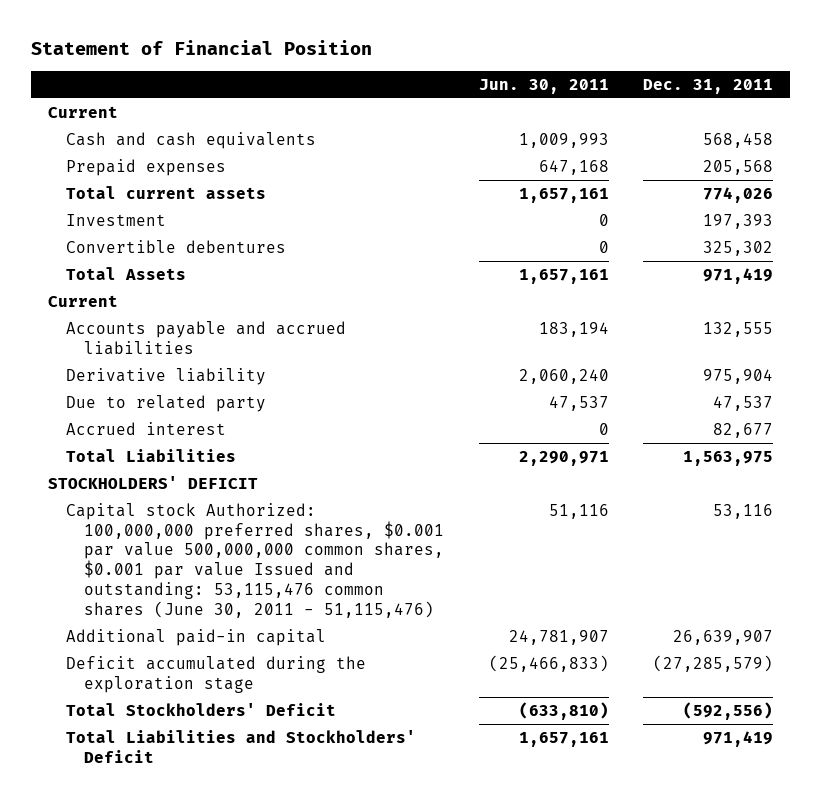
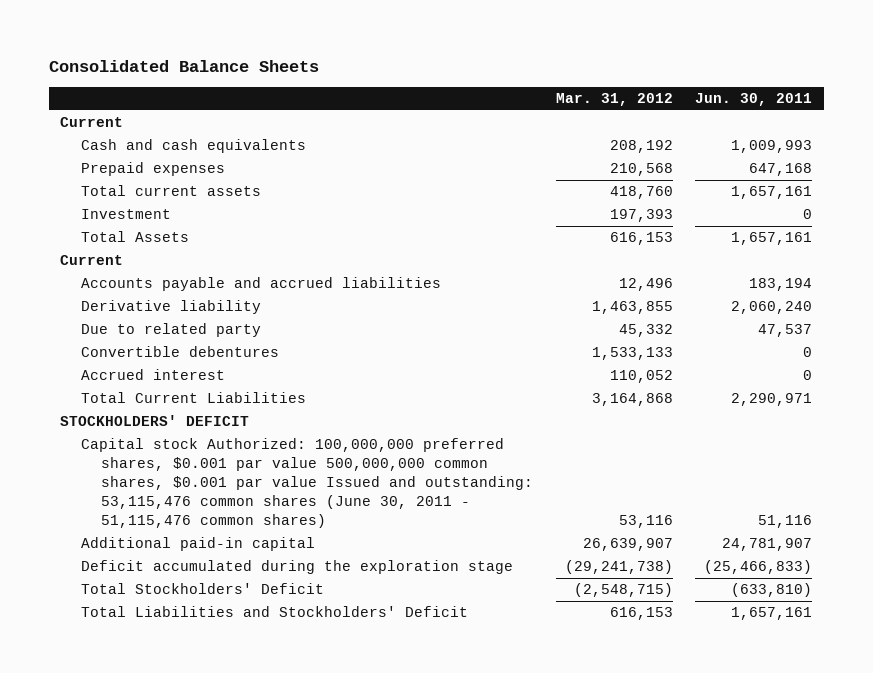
[31,40,373,56] Statement of Financial Position -> [49,59,320,72] Consolidated Balance Sheets
[642,78,773,94] Dec. 31, 2011 -> none
none -> [555,93,673,107] Mar. 31, 2012
[66,239,287,253] Convertible debentures -> [80,346,279,358] Convertible debentures
[66,448,237,462] Total Liabilities -> [80,392,306,404] Total Current Liabilities
[66,502,445,618] Capital stock Authorized: 100,000,000 preferred shares, $0.001 par value 500,000,000 common shares, $0.001 par value Issued and outstanding: 53,115,476 common shares (June 30, 2011 - 51,115,476) -> [80,438,533,528] Capital stock Authorized: 100,000,000 preferred shares, $0.001 par value 500,000,000 common shares, $0.001 par value Issued and outstanding: 53,115,476 common shares (June 30, 2011 - 51,115,476 common shares)

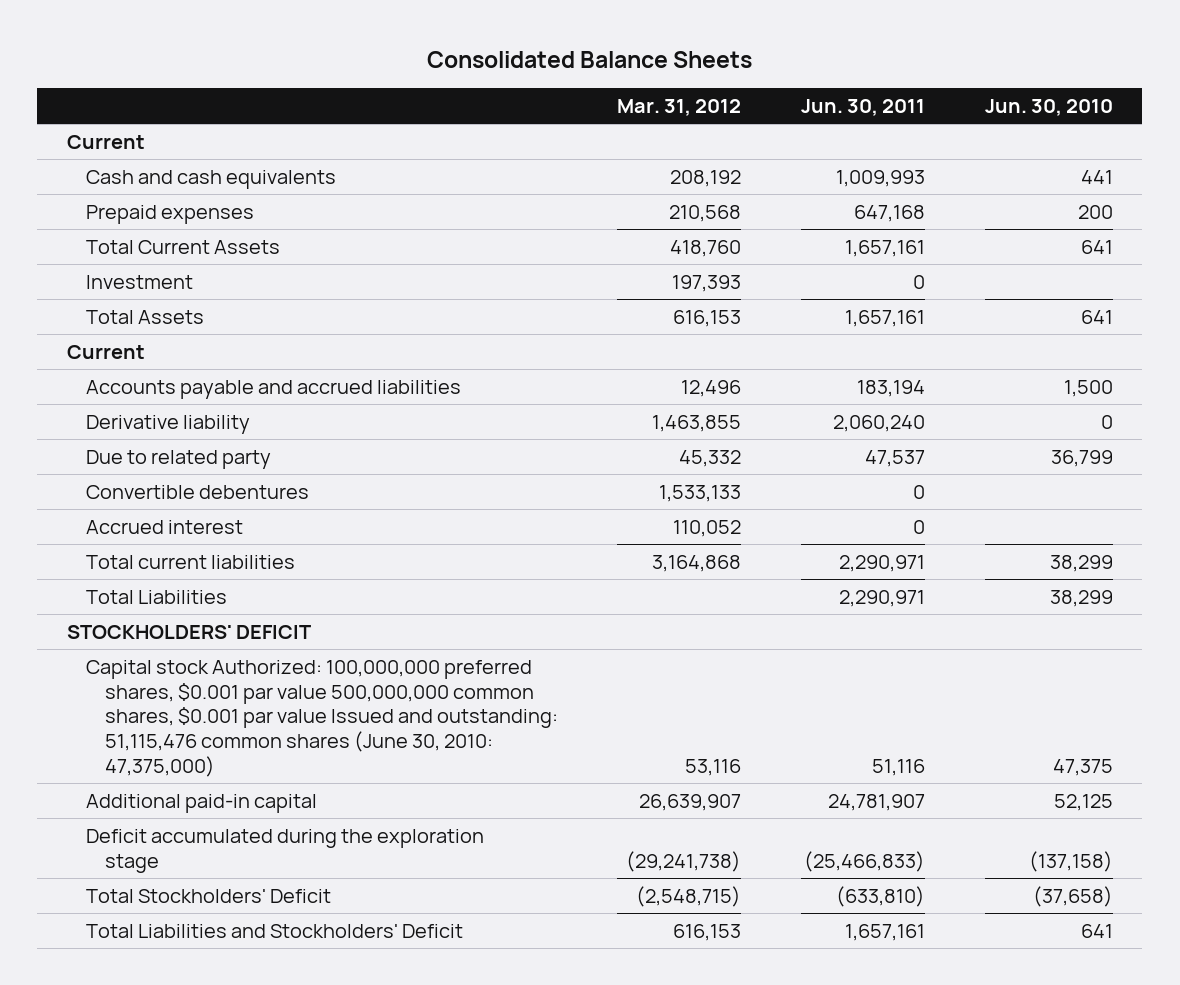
none -> [984,99,1113,117] Jun. 30, 2010
[80,185,261,197] Total current assets -> [86,239,281,254] Total Current Assets
[80,392,306,404] Total Current Liabilities -> [86,554,296,569] Total current liabilities
none -> [86,589,228,604] Total Liabilities
[80,438,533,528] Capital stock Authorized: 100,000,000 preferred shares, $0.001 par value 500,000,000 common shares, $0.001 par value Issued and outstanding: 53,115,476 common shares (June 30, 2011 - 51,115,476 common shares) -> [86,659,558,778] Capital stock Authorized: 100,000,000 preferred shares, $0.001 par value 500,000,000 common shares, $0.001 par value Issued and outstanding: 51,115,476 common shares (June 30, 2010: 47,375,000)

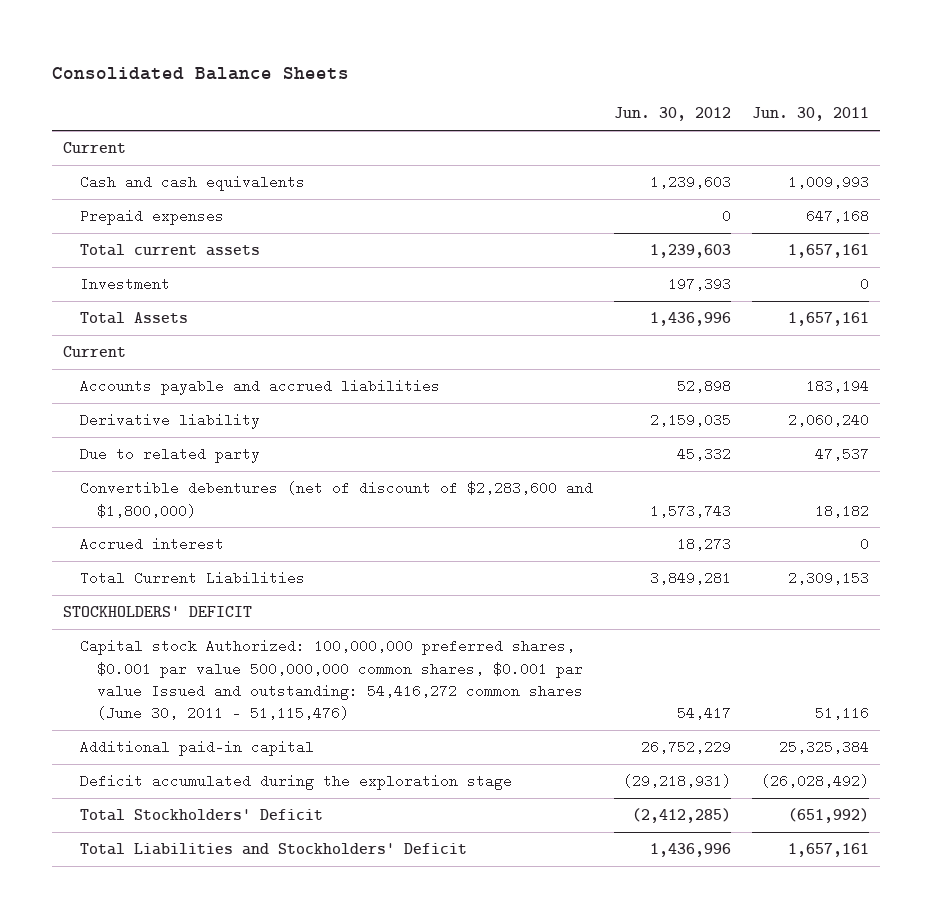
[617,99,742,117] Mar. 31, 2012 -> none
[984,99,1113,117] Jun. 30, 2010 -> none
none -> [614,107,732,122] Jun. 30, 2012
[86,239,281,254] Total Current Assets -> [80,244,261,257] Total current assets
[86,484,310,499] Convertible debentures -> none
none -> [80,481,594,518] Convertible debentures (net of discount of $2,283,600 and $1,800,000)
[86,589,228,604] Total Liabilities -> none
[86,554,296,569] Total current liabilities -> [80,571,306,586] Total Current Liabilities
[839,554,926,572] 2,290,971 -> [788,571,870,586] 2,309,153
[86,659,558,778] Capital stock Authorized: 100,000,000 preferred shares, $0.001 par value 500,000,000 common shares, $0.001 par value Issued and outstanding: 51,115,476 common shares (June 30, 2010: 47,375,000) -> [80,639,584,721] Capital stock Authorized: 100,000,000 preferred shares, $0.001 par value 500,000,000 common shares, $0.001 par value Issued and outstanding: 54,416,272 common shares (June 30, 2011 - 51,115,476)
[828,793,926,811] 24,781,907 -> [779,740,870,755] 25,325,384
[804,850,926,872] (25,466,833) -> [761,774,870,789] (26,028,492)
[836,885,926,907] (633,810) -> [788,808,870,824] (651,992)

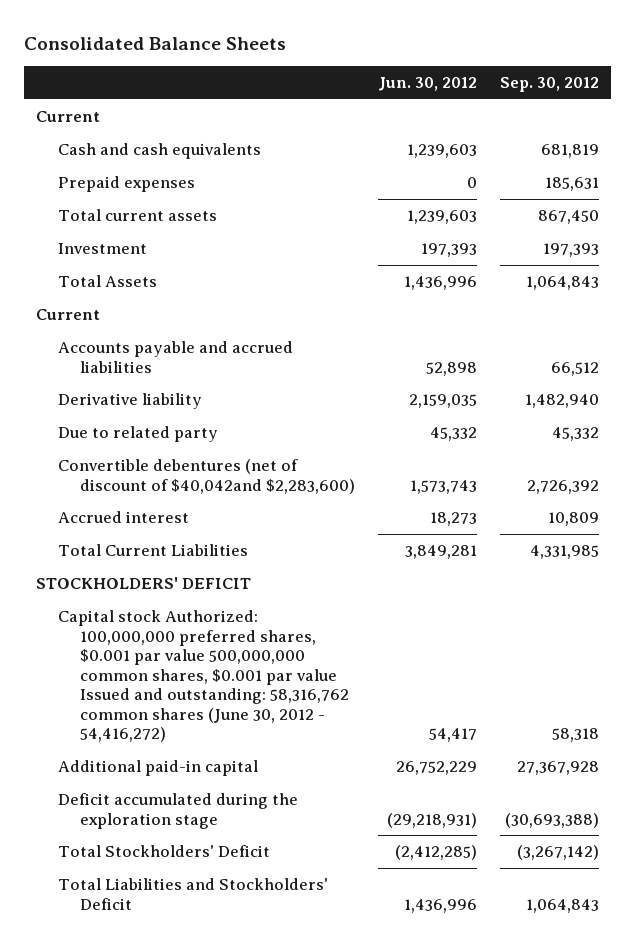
[752,107,870,122] Jun. 30, 2011 -> none
none -> [500,77,600,93] Sep. 30, 2012
[80,481,594,518] Convertible debentures (net of discount of $2,283,600 and $1,800,000) -> [58,458,356,494] Convertible debentures (net of discount of $40,042and $2,283,600)
[80,639,584,721] Capital stock Authorized: 100,000,000 preferred shares, $0.001 par value 500,000,000 common shares, $0.001 par value Issued and outstanding: 54,416,272 common shares (June 30, 2011 - 51,115,476) -> [58,609,350,743] Capital stock Authorized: 100,000,000 preferred shares, $0.001 par value 500,000,000 common shares, $0.001 par value Issued and outstanding: 58,316,762 common shares (June 30, 2012 - 54,416,272)

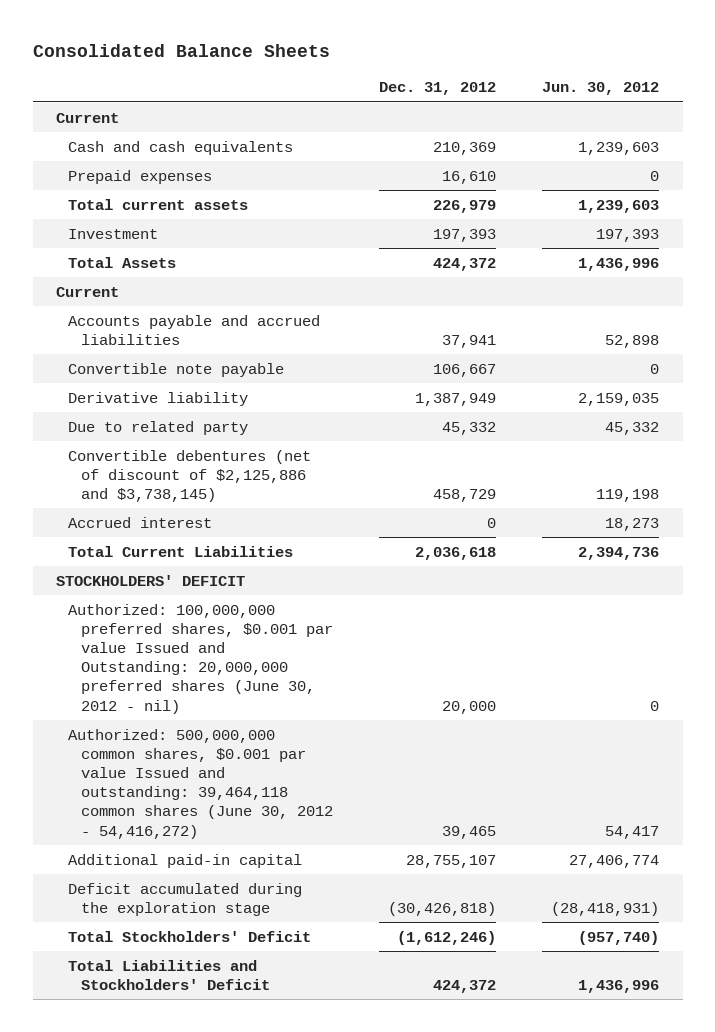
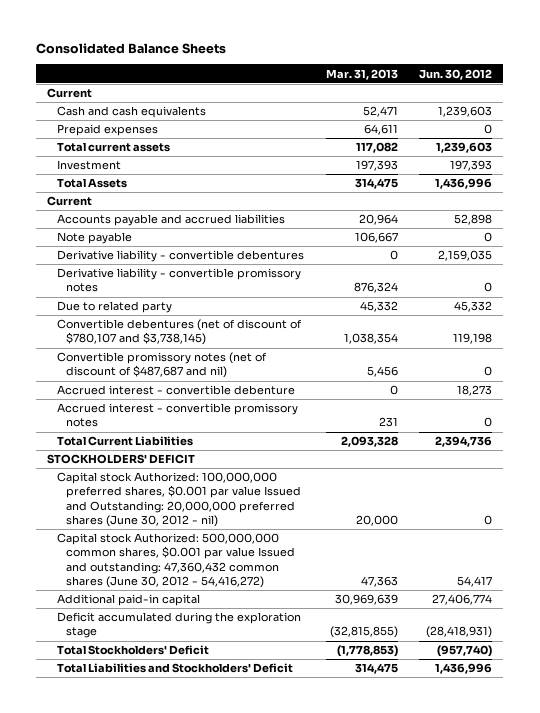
[379,82,497,96] Dec. 31, 2012 -> none
none -> [325,68,398,80] Mar. 31, 2013
[68,362,285,377] Convertible note payable -> [56,232,132,245] Note payable
[68,391,249,406] Derivative liability -> [56,250,304,263] Derivative liability - convertible debentures
none -> [56,268,301,293] Derivative liability - convertible promissory notes
[68,449,312,503] Convertible debentures (net of discount of $2,125,886 and $3,738,145) -> [56,319,302,346] Convertible debentures (net of discount of $780,107 and $3,738,145)
none -> [56,352,267,379] Convertible promissory notes (net of discount of $487,687 and nil)
[68,516,213,528] Accrued interest -> [56,385,295,396] Accrued interest - convertible debenture
none -> [56,403,298,428] Accrued interest - convertible promissory notes
[68,603,333,714] Authorized: 100,000,000 preferred shares, $0.001 par value Issued and Outstanding: 20,000,000 preferred shares (June 30, 2012 - nil) -> [56,472,301,527] Capital stock Authorized: 100,000,000 preferred shares, $0.001 par value Issued and Outstanding: 20,000,000 preferred shares (June 30, 2012 - nil)
[68,728,333,839] Authorized: 500,000,000 common shares, $0.001 par value Issued and outstanding: 39,464,118 common shares (June 30, 2012 - 54,416,272) -> [56,533,295,588] Capital stock Authorized: 500,000,000 common shares, $0.001 par value Issued and outstanding: 47,360,432 common shares (June 30, 2012 - 54,416,272)

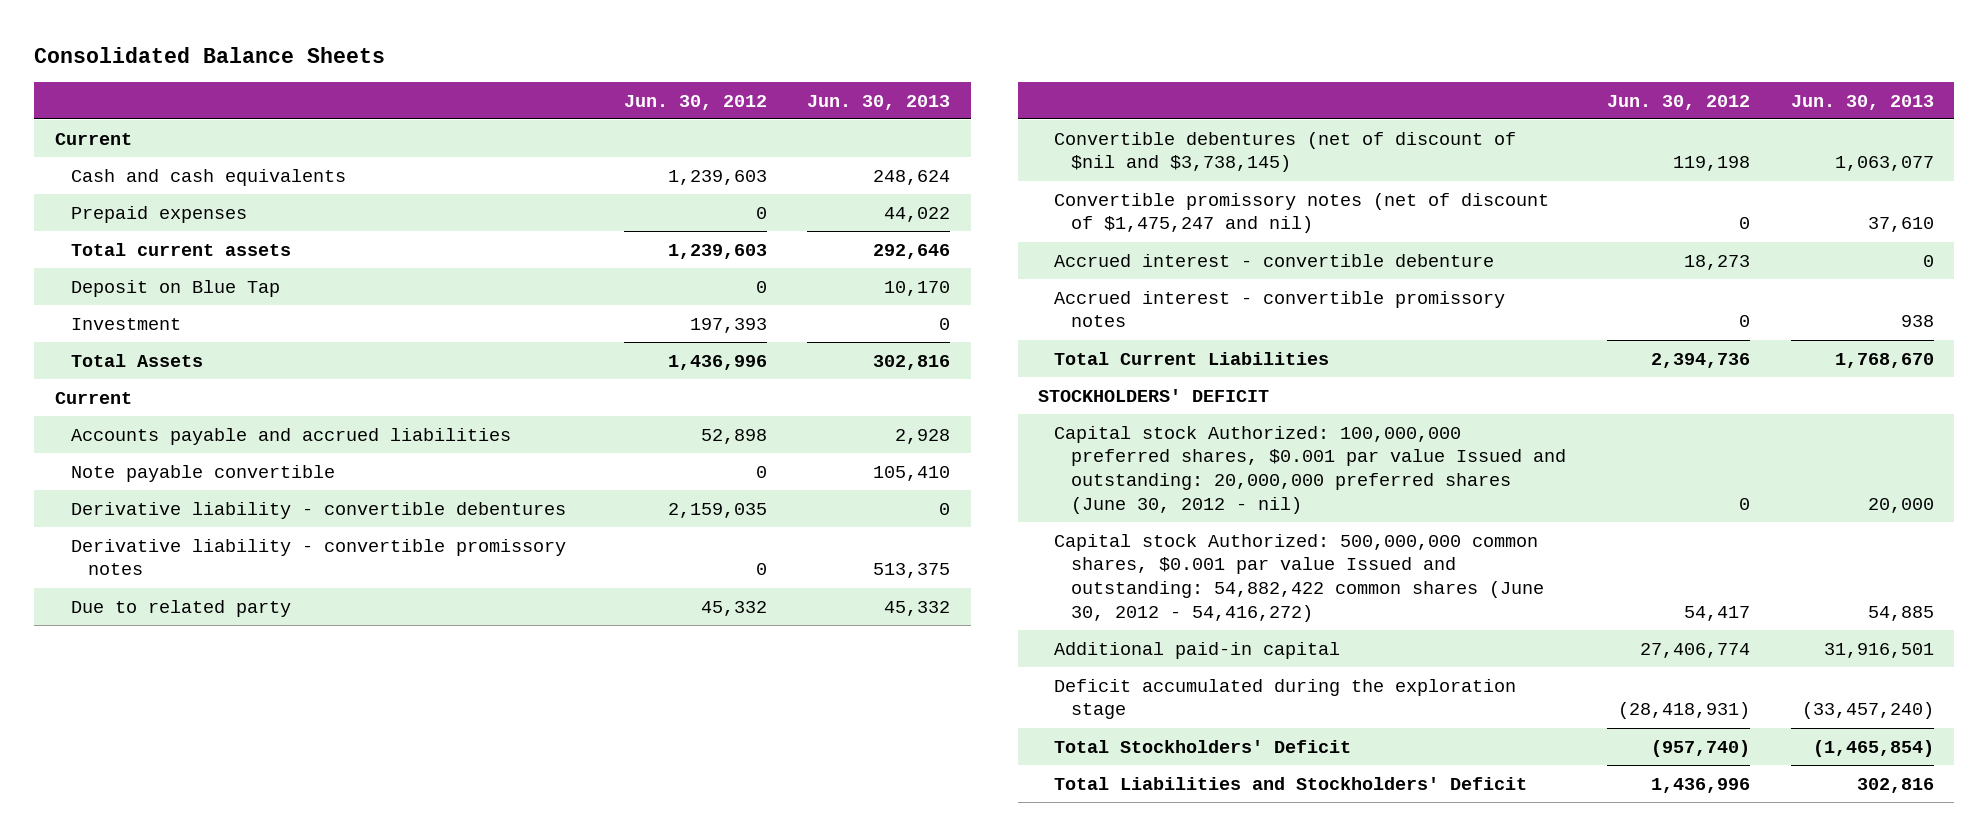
[325,68,398,80] Mar. 31, 2013 -> none
none -> [807,94,951,110] Jun. 30, 2013
none -> [71,279,281,297] Deposit on Blue Tap
[56,232,132,245] Note payable -> [71,464,336,482] Note payable convertible
[56,319,302,346] Convertible debentures (net of discount of $780,107 and $3,738,145) -> [1054,131,1517,173] Convertible debentures (net of discount of $nil and $3,738,145)
[56,352,267,379] Convertible promissory notes (net of discount of $487,687 and nil) -> [1054,192,1550,234] Convertible promissory notes (net of discount of $1,475,247 and nil)
[56,472,301,527] Capital stock Authorized: 100,000,000 preferred shares, $0.001 par value Issued and Outstanding: 20,000,000 preferred shares (June 30, 2012 - nil) -> [1054,425,1566,515] Capital stock Authorized: 100,000,000 preferred shares, $0.001 par value Issued and outstanding: 20,000,000 preferred shares (June 30, 2012 - nil)
[56,533,295,588] Capital stock Authorized: 500,000,000 common shares, $0.001 par value Issued and outstanding: 47,360,432 common shares (June 30, 2012 - 54,416,272) -> [1054,533,1544,623] Capital stock Authorized: 500,000,000 common shares, $0.001 par value Issued and outstanding: 54,882,422 common shares (June 30, 2012 - 54,416,272)

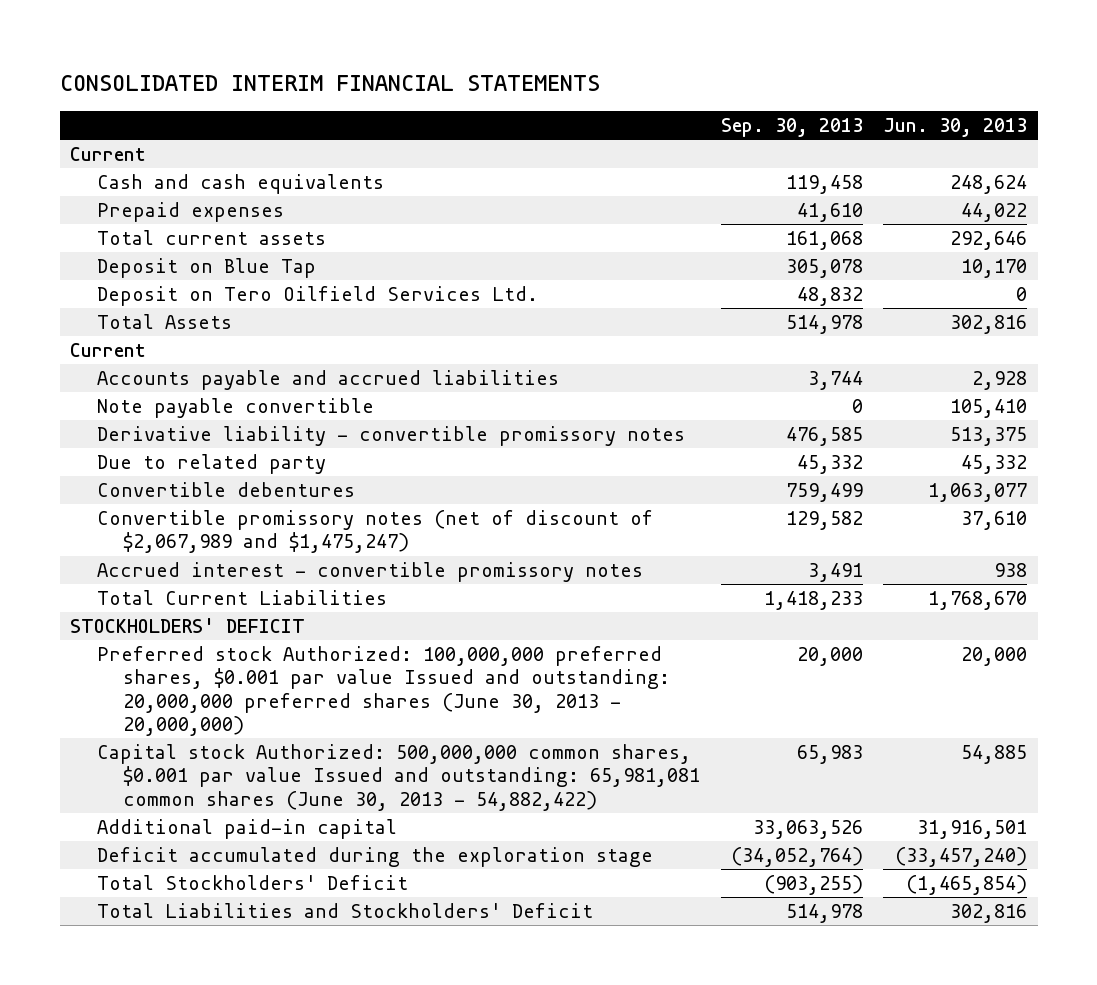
[34,47,386,64] Consolidated Balance Sheets -> [59,74,600,91] CONSOLIDATED INTERIM FINANCIAL STATEMENTS
[623,94,767,110] Jun. 30, 2012 -> none
none -> [720,117,863,137] Sep. 30, 2013
[71,317,182,330] Investment -> [96,286,538,307] Deposit on Tero Oilfield Services Ltd.
[71,501,567,519] Derivative liability - convertible debentures -> none
[1054,253,1495,267] Accrued interest - convertible debenture -> none
[1054,131,1517,173] Convertible debentures (net of discount of $nil and $3,738,145) -> [96,482,355,498] Convertible debentures
[1054,192,1550,234] Convertible promissory notes (net of discount of $1,475,247 and nil) -> [96,510,653,554] Convertible promissory notes (net of discount of $2,067,989 and $1,475,247)
[1054,425,1566,515] Capital stock Authorized: 100,000,000 preferred shares, $0.001 par value Issued and outstanding: 20,000,000 preferred shares (June 30, 2012 - nil) -> [96,646,671,736] Preferred stock Authorized: 100,000,000 preferred shares, $0.001 par value Issued and outstanding: 20,000,000 preferred shares (June 30, 2013 - 20,000,000)
[1054,533,1544,623] Capital stock Authorized: 500,000,000 common shares, $0.001 par value Issued and outstanding: 54,882,422 common shares (June 30, 2012 - 54,416,272) -> [96,744,701,811] Capital stock Authorized: 500,000,000 common shares, $0.001 par value Issued and outstanding: 65,981,081 common shares (June 30, 2013 - 54,882,422)

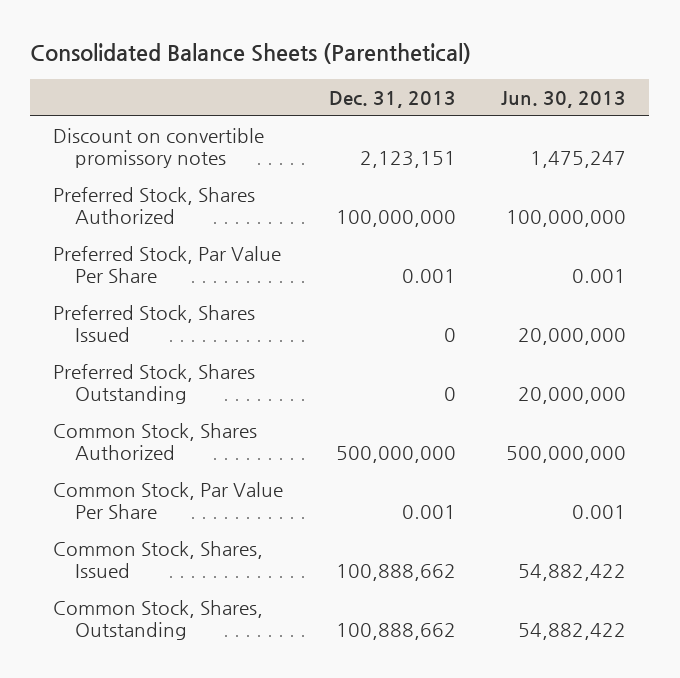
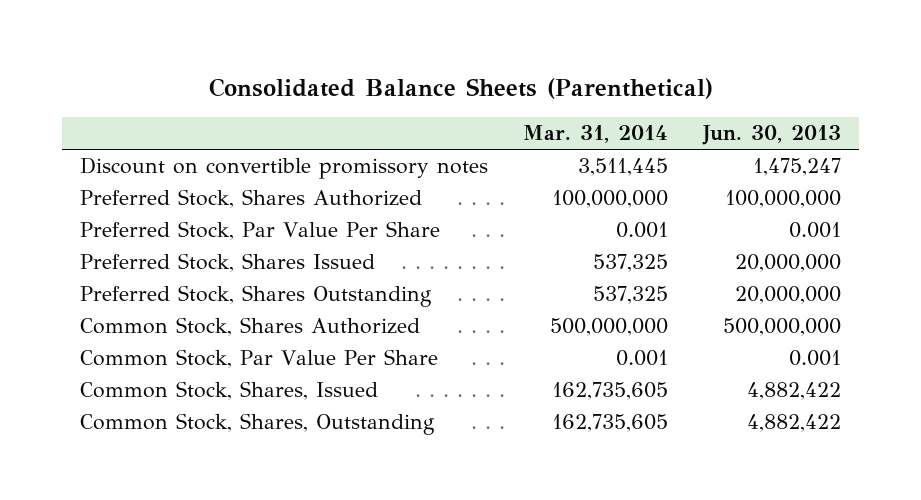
[328,91,456,109] Dec. 31, 2013 -> none
none -> [522,125,668,144] Mar. 31, 2014
[518,564,627,582] 54,882,422 -> [747,382,842,401] 4,882,422
[518,623,627,641] 54,882,422 -> [747,414,842,433] 4,882,422

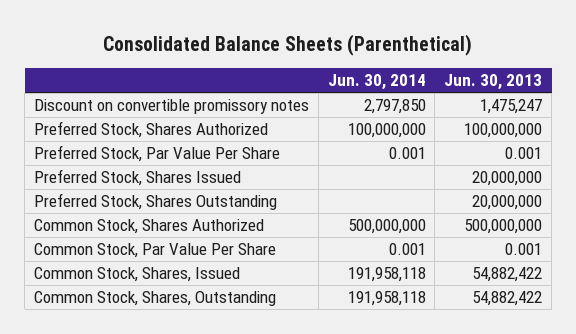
[522,125,668,144] Mar. 31, 2014 -> none
none -> [327,73,426,90] Jun. 30, 2014
[747,382,842,401] 4,882,422 -> [472,267,543,283] 54,882,422
[747,414,842,433] 4,882,422 -> [472,291,543,307] 54,882,422

